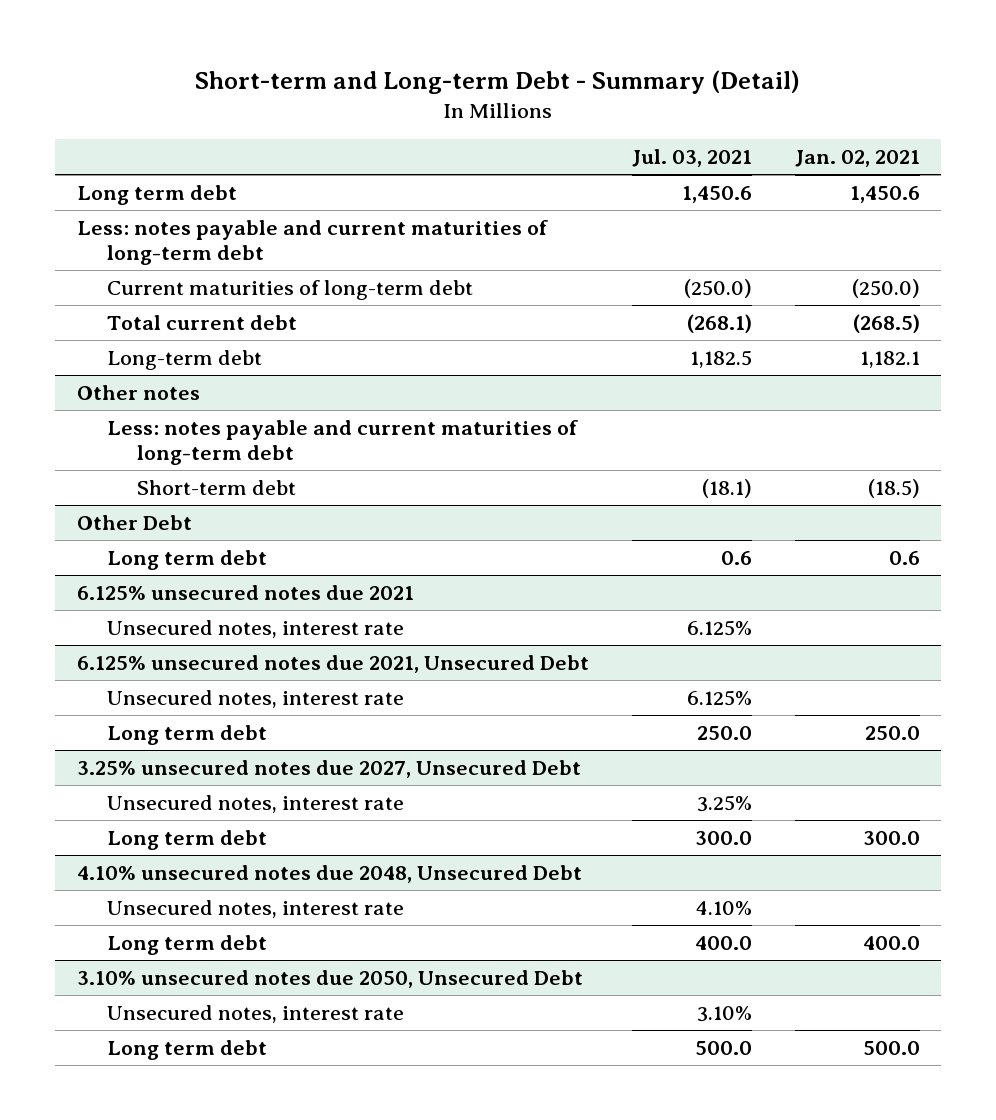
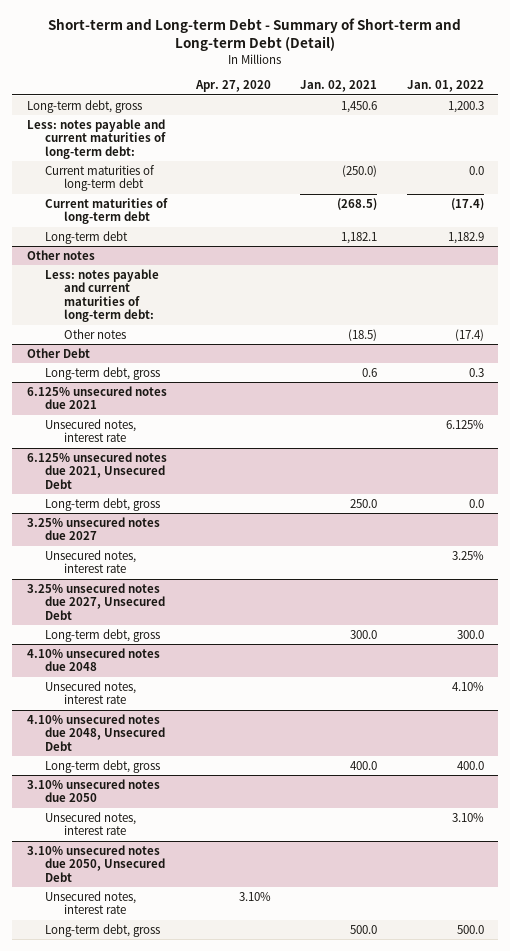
[195,69,801,94] Short-term and Long-term Debt - Summary (Detail) -> [48,18,462,52] Short-term and Long-term Debt - Summary of Short-term and Long-term Debt (Detail)
[631,149,752,168] Jul. 03, 2021 -> none
none -> [195,80,272,93] Apr. 27, 2020
none -> [406,80,484,93] Jan. 01, 2022
[76,184,237,205] Long term debt -> [26,99,142,113] Long-term debt, gross
[76,219,548,266] Less: notes payable and current maturities of long-term debt -> [26,118,167,159] Less: notes payable and current maturities of long-term debt:
[107,314,298,330] Total current debt -> [45,197,169,225] Current maturities of long-term debt
[107,419,579,466] Less: notes payable and current maturities of long-term debt -> [45,268,160,323] Less: notes payable and current maturities of long-term debt:
[137,479,297,495] Short-term debt -> [63,328,126,339] Other notes
[107,549,268,570] Long term debt -> [45,366,161,380] Long-term debt, gross
none -> [45,497,161,511] Long-term debt, gross
none -> [26,516,160,541] 3.25% unsecured notes due 2027
[107,724,268,745] Long term debt -> none
none -> [45,628,161,642] Long-term debt, gross
none -> [26,647,160,672] 4.10% unsecured notes due 2048
[107,829,268,850] Long term debt -> none
none -> [45,759,161,773] Long-term debt, gross
none -> [26,778,160,803] 3.10% unsecured notes due 2050
[107,934,268,955] Long term debt -> none
[107,1039,268,1060] Long term debt -> [45,923,161,937] Long-term debt, gross

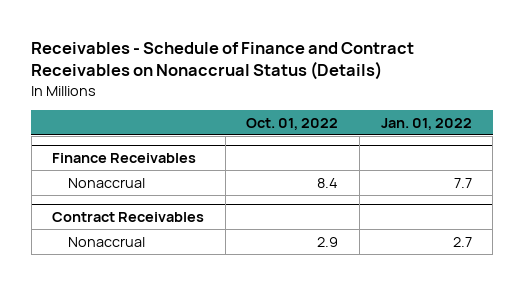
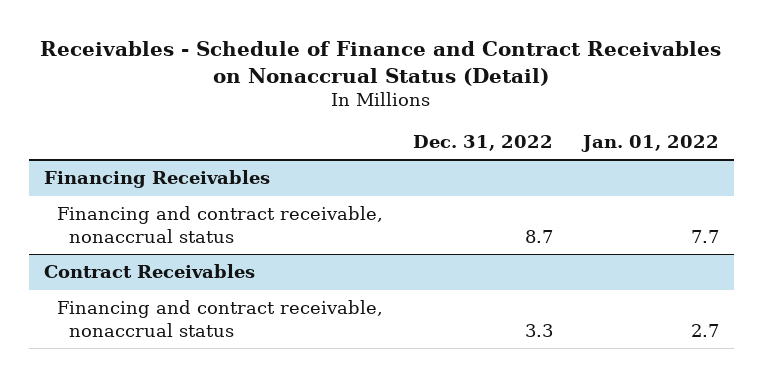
[31,41,415,81] Receivables - Schedule of Finance and Contract Receivables on Nonaccrual Status (Details) -> [40,40,722,86] Receivables - Schedule of Finance and Contract Receivables on Nonaccrual Status (Detail)
[246,117,339,130] Oct. 01, 2022 -> none
none -> [412,134,553,151] Dec. 31, 2022
[52,152,197,163] Finance Receivables -> [43,170,270,189] Financing Receivables
[67,177,145,188] Nonaccrual -> [56,206,383,243] Financing and contract receivable, nonaccrual status
[67,236,145,247] Nonaccrual -> [56,300,383,337] Financing and contract receivable, nonaccrual status

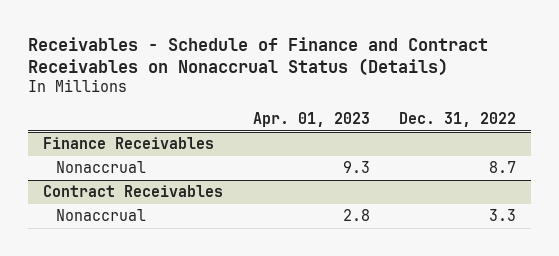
[40,40,722,86] Receivables - Schedule of Finance and Contract Receivables on Nonaccrual Status (Detail) -> [28,36,489,76] Receivables - Schedule of Finance and Contract Receivables on Nonaccrual Status (Details)
[581,134,720,152] Jan. 01, 2022 -> none
none -> [252,112,370,128] Apr. 01, 2023
[43,170,270,189] Financing Receivables -> [43,137,215,150] Finance Receivables
[56,206,383,243] Financing and contract receivable, nonaccrual status -> [55,161,146,174] Nonaccrual
[56,300,383,337] Financing and contract receivable, nonaccrual status -> [55,209,146,222] Nonaccrual

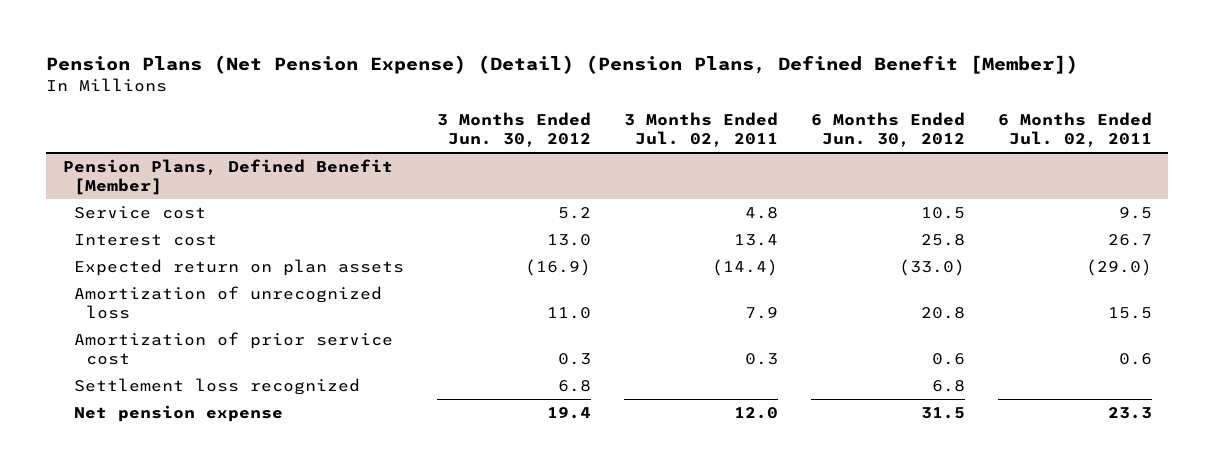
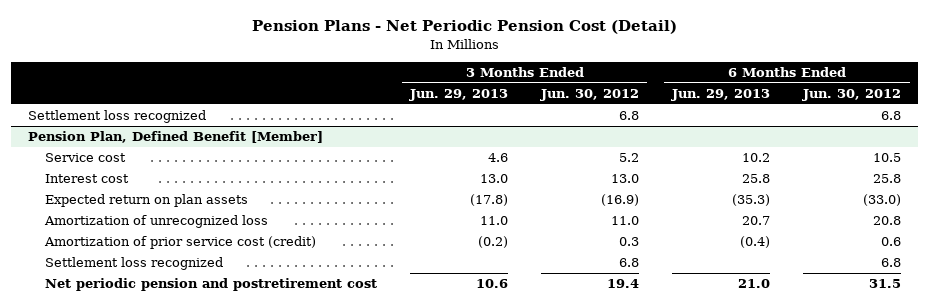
[46,55,1079,75] Pension Plans (Net Pension Expense) (Detail) (Pension Plans, Defined Benefit [Member]) -> [251,20,677,35] Pension Plans - Net Periodic Pension Cost (Detail)
[623,111,778,148] 3 Months Ended Jul. 02, 2011 -> none
[997,111,1152,148] 6 Months Ended Jul. 02, 2011 -> none
none -> [409,89,509,102] Jun. 29, 2013
none -> [671,89,771,102] Jun. 29, 2013
none -> [27,110,206,124] Settlement loss recognized
[62,158,393,195] Pension Plans, Defined Benefit [Member] -> [27,131,323,144] Pension Plan, Defined Benefit [Member]
[74,331,394,365] Amortization of prior service cost -> [44,236,317,250] Amortization of prior service cost (credit)
[74,404,284,422] Net pension expense -> [45,278,378,292] Net periodic pension and postretirement cost

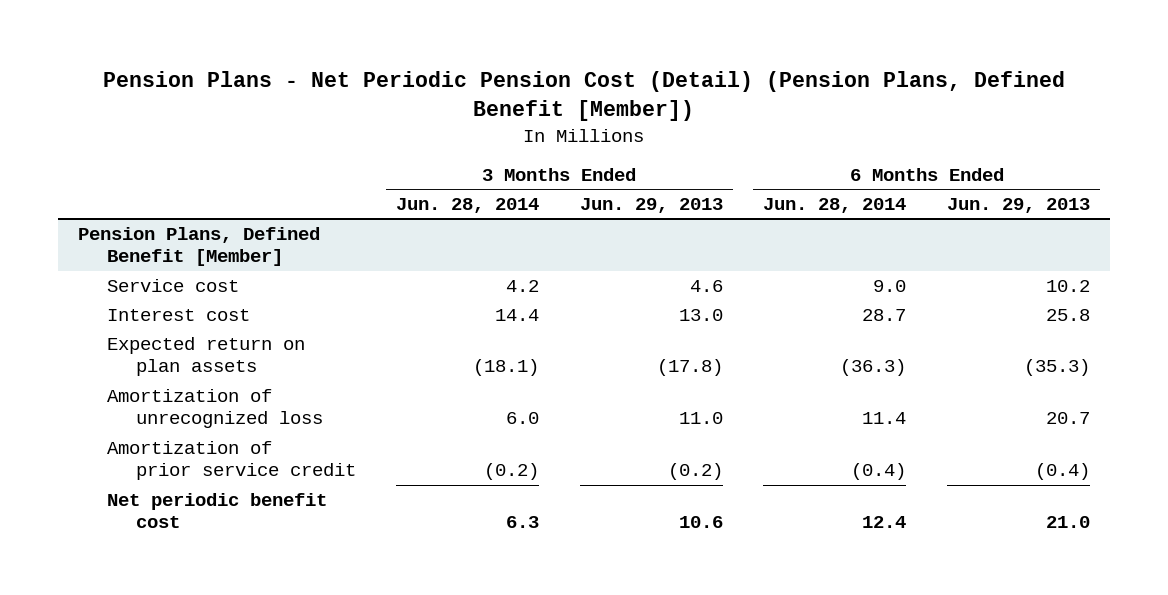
[251,20,677,35] Pension Plans - Net Periodic Pension Cost (Detail) -> [102,70,1065,122] Pension Plans - Net Periodic Pension Cost (Detail) (Pension Plans, Defined Benefit [Member])
[540,89,640,102] Jun. 30, 2012 -> none
[802,89,902,102] Jun. 30, 2012 -> none
none -> [396,198,540,214] Jun. 28, 2014
none -> [763,198,907,214] Jun. 28, 2014
[27,110,206,124] Settlement loss recognized -> none
[27,131,323,144] Pension Plan, Defined Benefit [Member] -> [77,226,320,267] Pension Plans, Defined Benefit [Member]
[45,257,224,271] Settlement loss recognized -> none
[44,236,317,250] Amortization of prior service cost (credit) -> [106,440,356,481] Amortization of prior service credit
[45,278,378,292] Net periodic pension and postretirement cost -> [106,492,327,529] Net periodic benefit cost

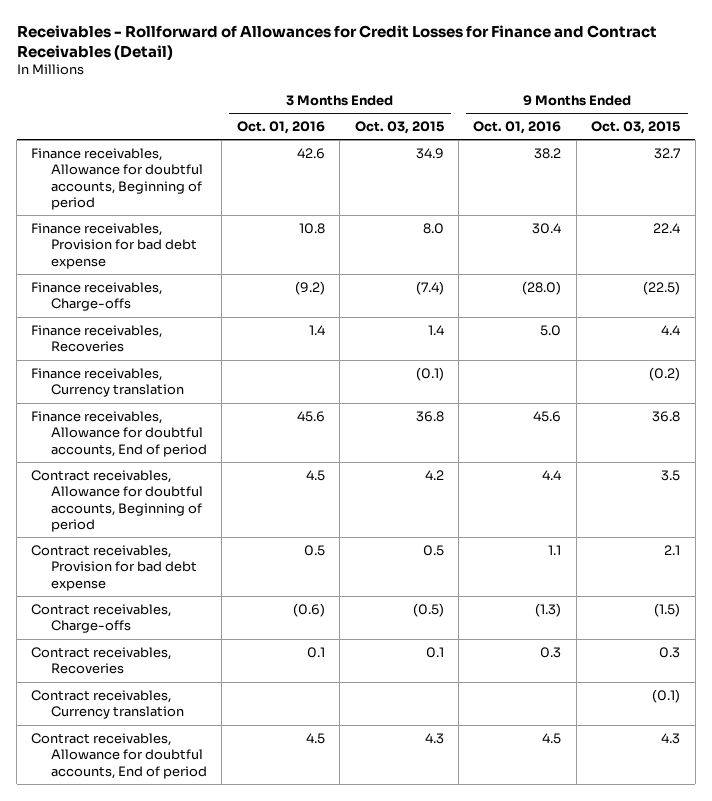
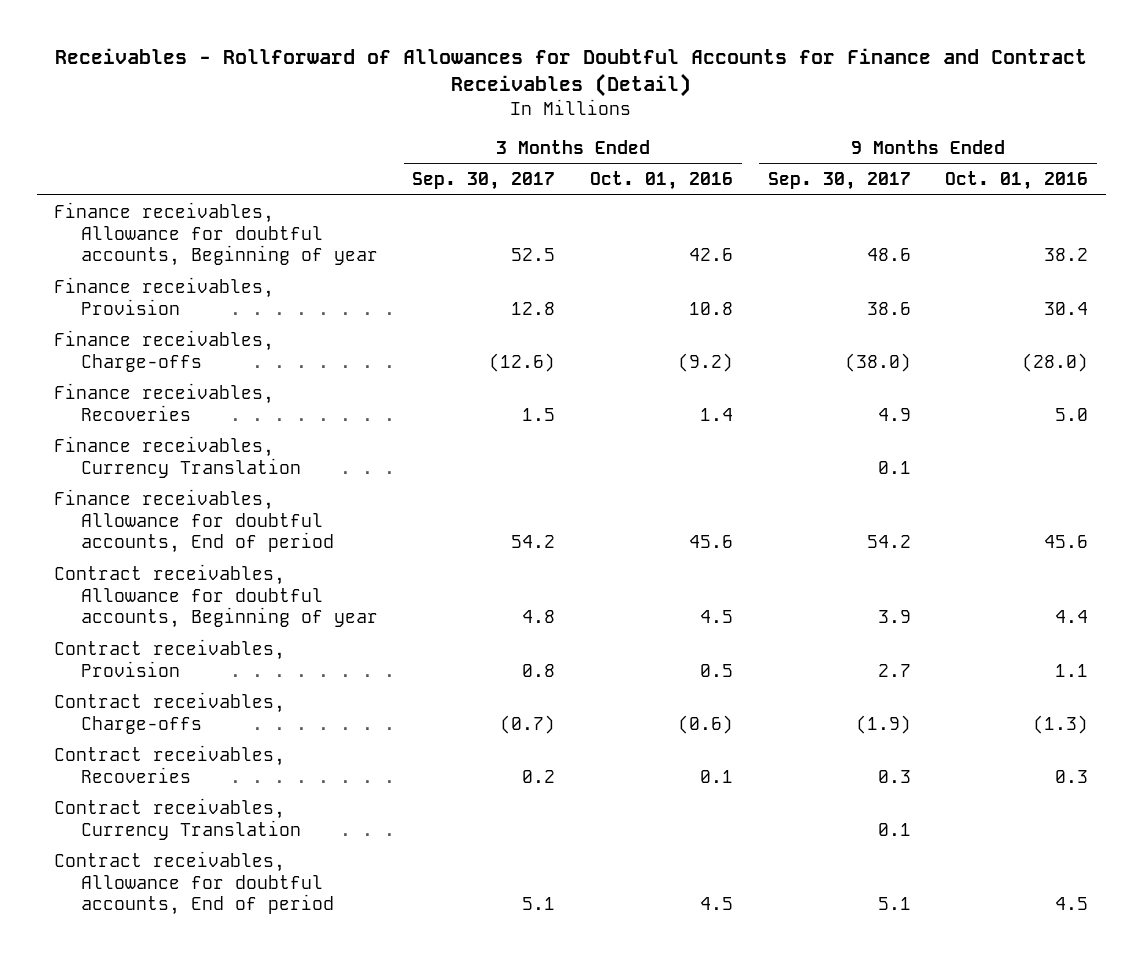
[16,24,657,60] Receivables - Rollforward of Allowances for Credit Losses for Finance and Contract Receivables (Detail) -> [55,48,1088,98] Receivables - Rollforward of Allowances for Doubtful Accounts for Finance and Contract Receivables (Detail)
[354,120,444,134] Oct. 03, 2015 -> none
[591,120,681,134] Oct. 03, 2015 -> none
none -> [412,172,556,191] Sep. 30, 2017
none -> [767,172,911,191] Sep. 30, 2017
[31,147,203,211] Finance receivables, Allowance for doubtful accounts, Beginning of period -> [54,201,378,267] Finance receivables, Allowance for doubtful accounts, Beginning of year
[31,222,197,269] Finance receivables, Provision for bad debt expense -> [54,276,275,315] Finance receivables, Provision
[31,367,184,398] Finance receivables, Currency translation -> [54,435,301,478] Finance receivables, Currency Translation
[31,469,203,533] Contract receivables, Allowance for doubtful accounts, Beginning of period -> [54,563,378,629] Contract receivables, Allowance for doubtful accounts, Beginning of year
[31,544,197,591] Contract receivables, Provision for bad debt expense -> [54,638,286,677] Contract receivables, Provision
[31,689,184,720] Contract receivables, Currency translation -> [54,797,301,840] Contract receivables, Currency Translation

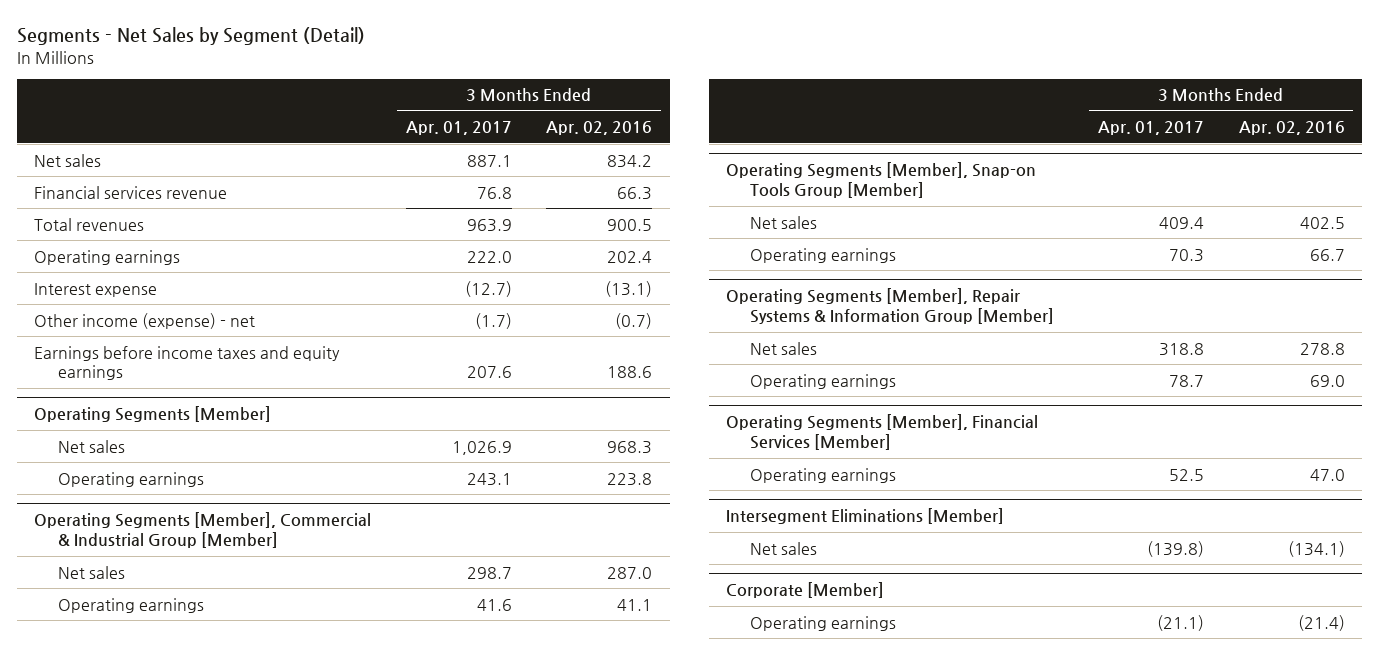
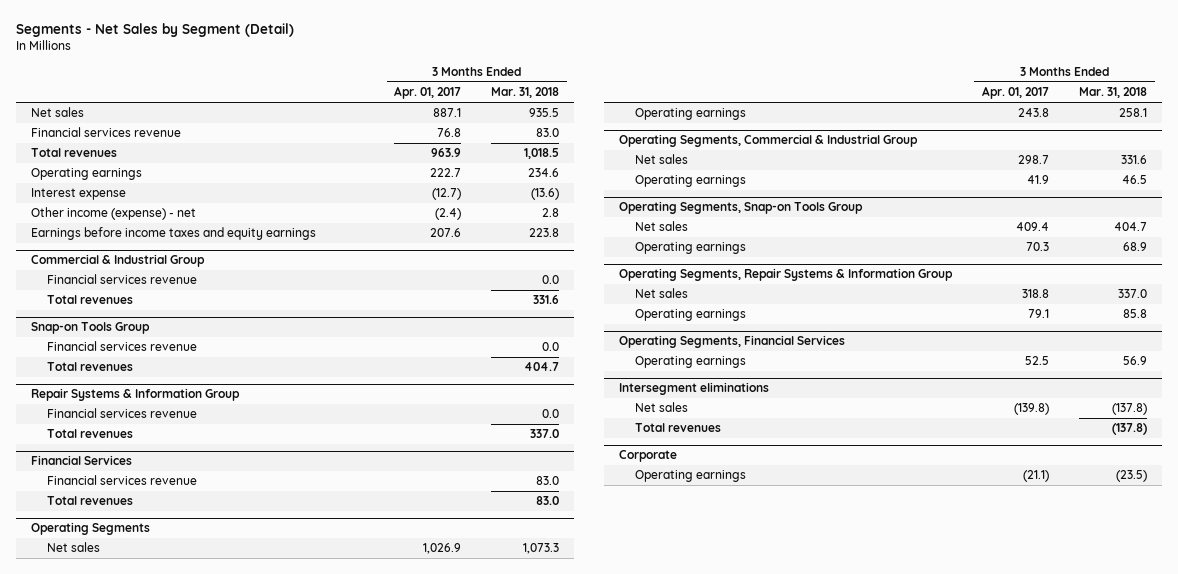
[546,121,653,136] Apr. 02, 2016 -> none
none -> [491,87,560,99] Mar. 31, 2018
[466,250,512,263] 222.0 -> [430,168,462,178] 222.7
[474,312,512,329] (1.7) -> [435,208,462,221] (2.4)
none -> [30,254,205,268] Commercial & Industrial Group
none -> [47,274,198,285] Financial services revenue
none -> [47,295,134,305] Total revenues
none -> [30,322,150,335] Snap-on Tools Group
none -> [47,341,198,352] Financial services revenue
none -> [47,362,134,372] Total revenues
none -> [30,388,240,402] Repair Systems & Information Group
none -> [47,408,198,419] Financial services revenue
none -> [47,429,134,439] Total revenues
none -> [30,455,132,466] Financial Services
none -> [47,475,198,486] Financial services revenue
none -> [47,496,134,506] Total revenues
[34,406,272,423] Operating Segments [Member] -> [30,522,150,536] Operating Segments
[466,472,512,486] 243.1 -> [1017,108,1049,118] 243.8
[34,512,372,549] Operating Segments [Member], Commercial & Industrial Group [Member] -> [618,134,918,148] Operating Segments, Commercial & Industrial Group
[476,598,512,611] 41.6 -> [1026,175,1049,185] 41.9
[726,162,1037,199] Operating Segments [Member], Snap-on Tools Group [Member] -> [618,201,863,215] Operating Segments, Snap-on Tools Group
[726,288,1055,325] Operating Segments [Member], Repair Systems & Information Group [Member] -> [618,268,953,282] Operating Segments, Repair Systems & Information Group
[1168,374,1204,387] 78.7 -> [1027,309,1049,319] 79.1
[726,414,1039,451] Operating Segments [Member], Financial Services [Member] -> [618,335,845,349] Operating Segments, Financial Services
[726,508,1005,525] Intersegment Eliminations [Member] -> [618,382,769,396] Intersegment eliminations
none -> [635,423,722,433] Total revenues
[726,582,885,599] Corporate [Member] -> [618,450,677,463] Corporate

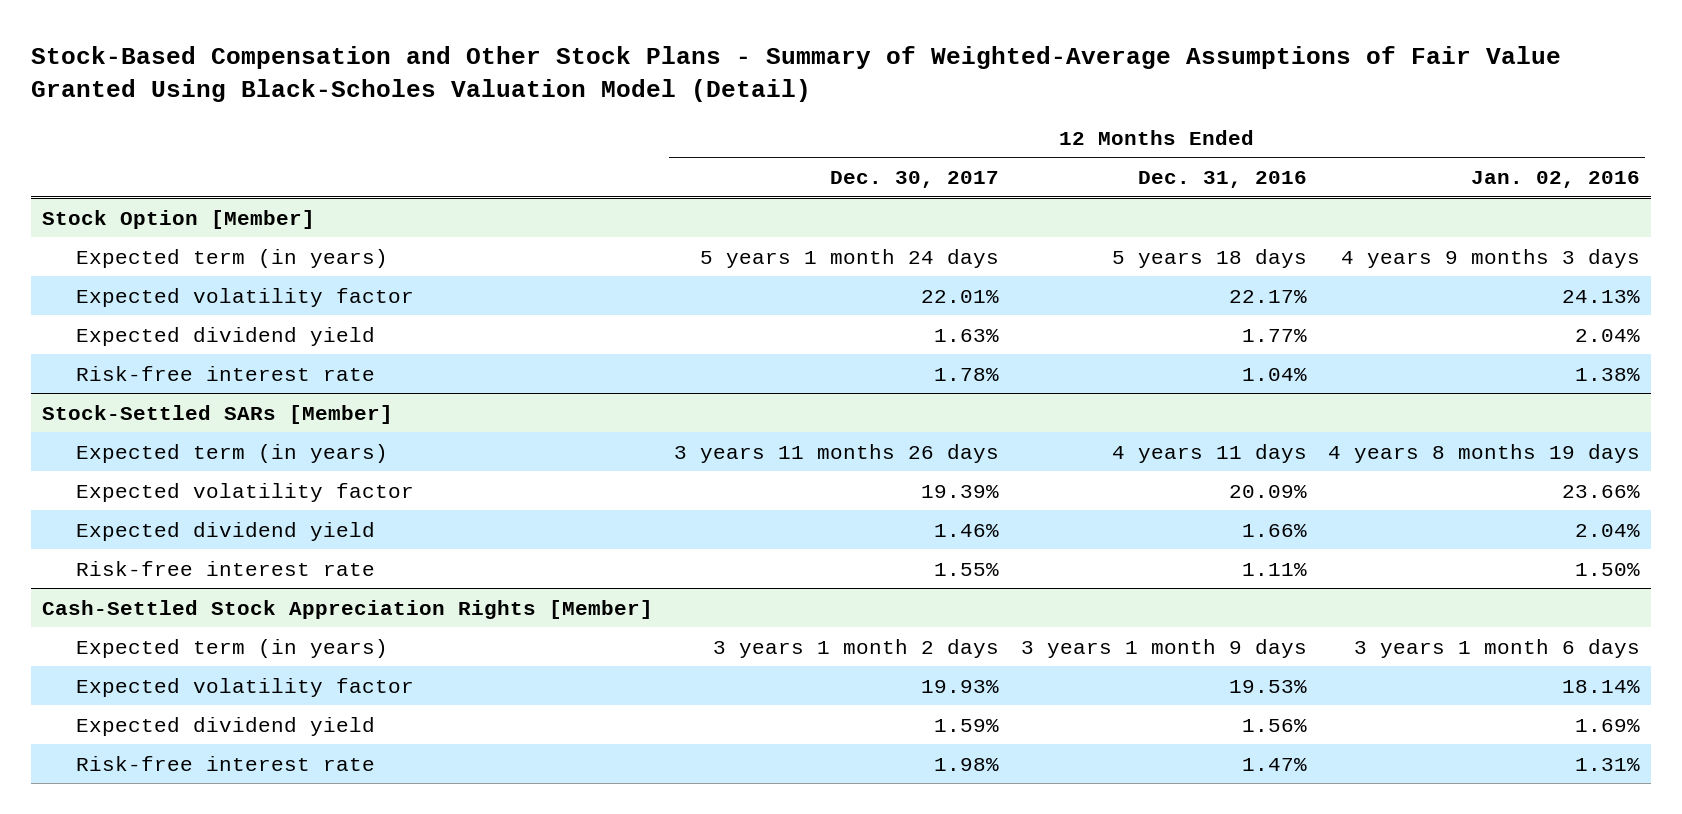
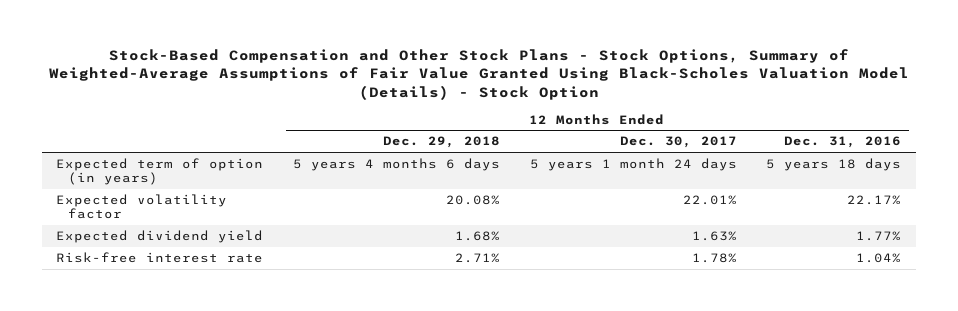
[30,45,1561,102] Stock-Based Compensation and Other Stock Plans - Summary of Weighted-Average Assumptions of Fair Value Granted Using Black-Scholes Valuation Model (Detail) -> [48,49,909,100] Stock-Based Compensation and Other Stock Plans - Stock Options, Summary of Weighted-Average Assumptions of Fair Value Granted Using Black-Scholes Valuation Model (Details) - Stock Option
[1471,171,1641,189] Jan. 02, 2016 -> none
none -> [382,136,500,149] Dec. 29, 2018
[41,209,315,229] Stock Option [Member] -> none
[75,248,388,268] Expected term (in years) -> [56,157,264,186] Expected term of option (in years)
[41,404,393,424] Stock-Settled SARs [Member] -> none
[75,443,388,463] Expected term (in years) -> none
[75,482,414,502] Expected volatility factor -> none
[75,521,375,541] Expected dividend yield -> none
[75,560,375,576] Risk-free interest rate -> none
[41,599,653,619] Cash-Settled Stock Appreciation Rights [Member] -> none
[75,638,388,658] Expected term (in years) -> none
[75,677,414,697] Expected volatility factor -> none
[75,716,375,736] Expected dividend yield -> none
[75,755,375,771] Risk-free interest rate -> none

